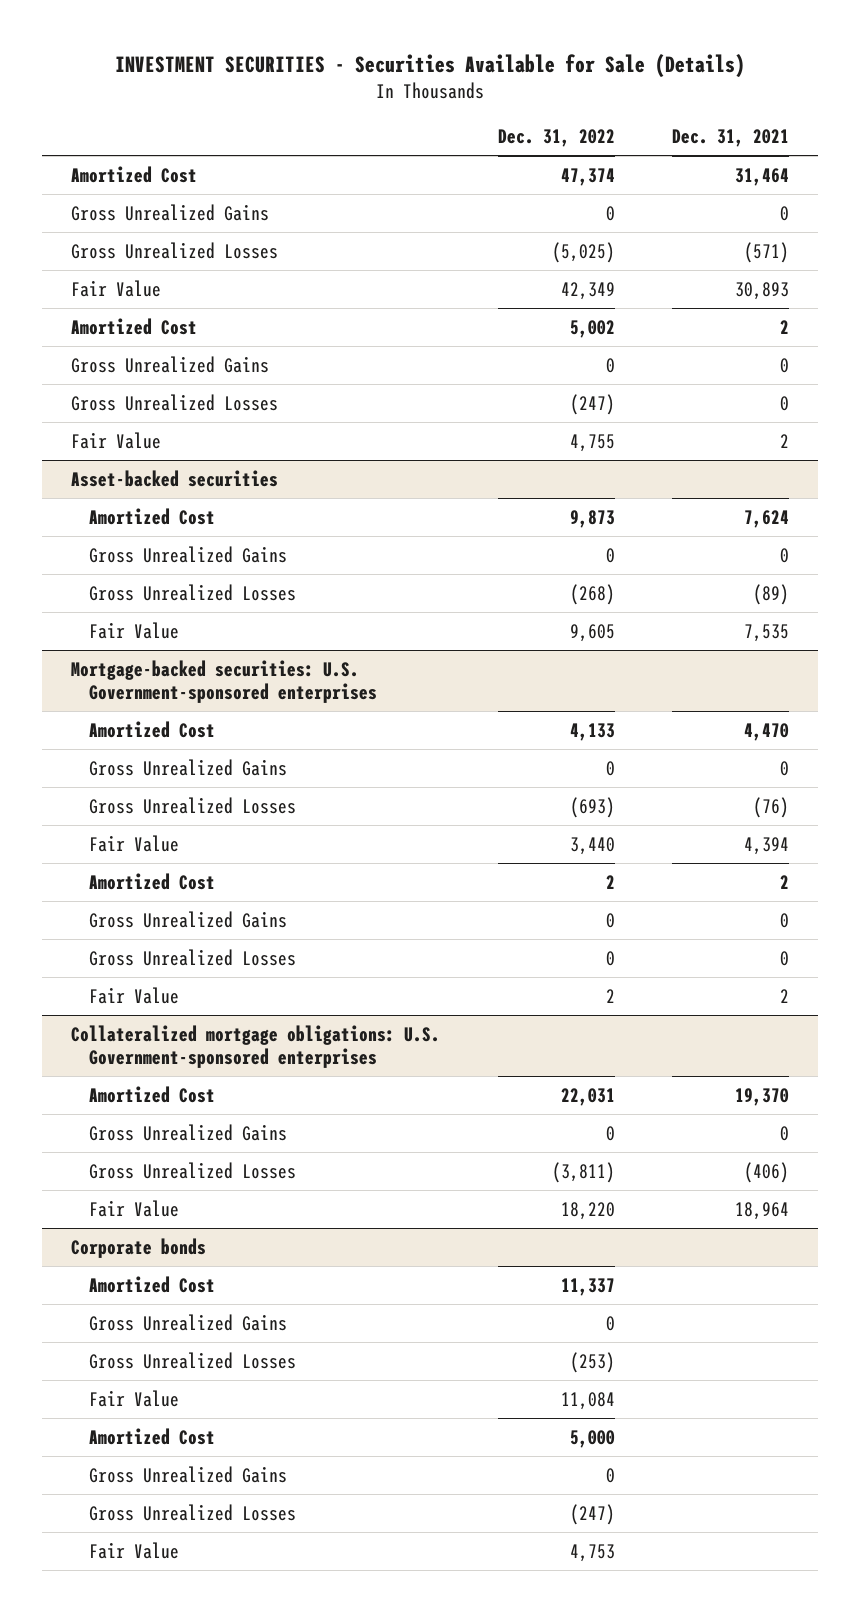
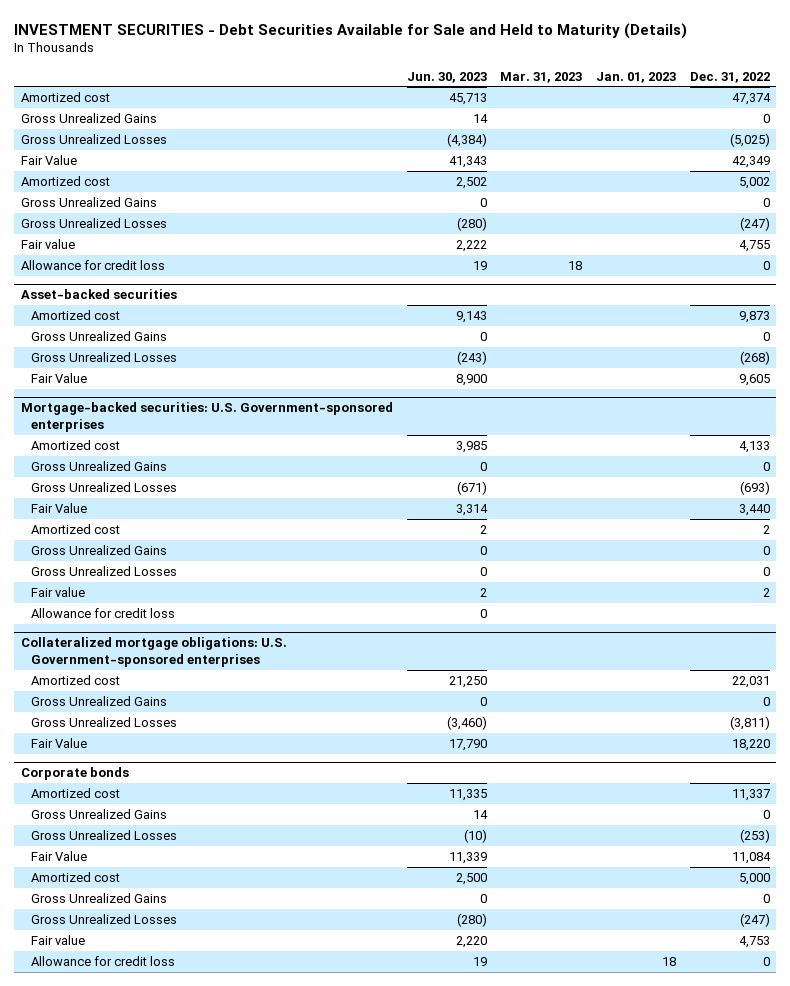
[115,54,746,79] INVESTMENT SECURITIES - Securities Available for Sale (Details) -> [14,22,688,39] INVESTMENT SECURITIES - Debt Securities Available for Sale and Held to Maturity (Details)
[671,129,789,148] Dec. 31, 2021 -> none
none -> [406,71,487,83] Jun. 30, 2023
none -> [500,71,583,83] Mar. 31, 2023
none -> [595,71,676,83] Jan. 01, 2023
[71,165,198,183] Amortized Cost -> [20,92,110,103] Amortized cost
[71,317,198,335] Amortized Cost -> [20,176,110,187] Amortized cost
[71,431,162,449] Fair Value -> [20,239,75,250] Fair value
none -> [20,260,165,271] Allowance for credit loss
[89,507,216,525] Amortized Cost -> [31,310,121,321] Amortized cost
[89,720,216,738] Amortized Cost -> [31,440,121,451] Amortized cost
[89,872,216,890] Amortized Cost -> [31,524,121,535] Amortized cost
[89,986,180,1004] Fair Value -> [31,587,86,598] Fair value
none -> [31,608,176,619] Allowance for credit loss
[89,1085,216,1103] Amortized Cost -> [31,675,121,686] Amortized cost
[89,1275,216,1293] Amortized Cost -> [31,788,121,799] Amortized cost
[89,1427,216,1445] Amortized Cost -> [31,872,121,883] Amortized cost
[89,1541,180,1559] Fair Value -> [31,935,86,946] Fair value
none -> [31,956,176,967] Allowance for credit loss

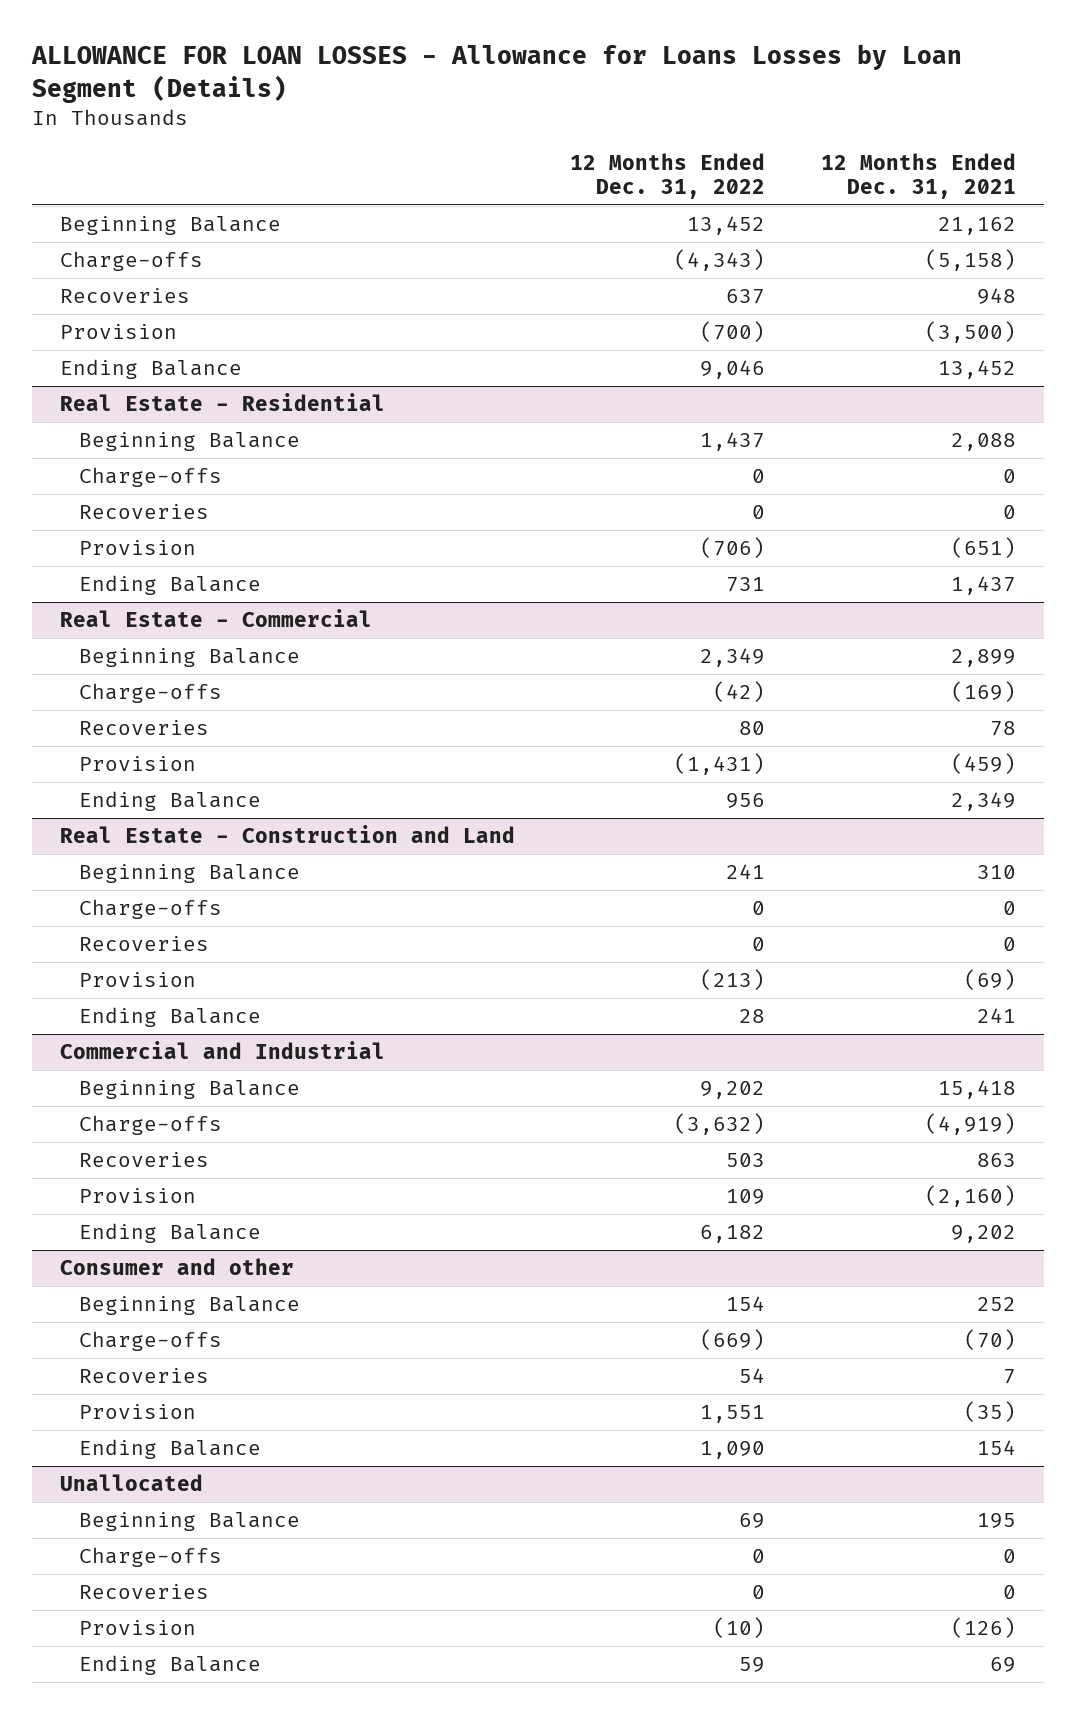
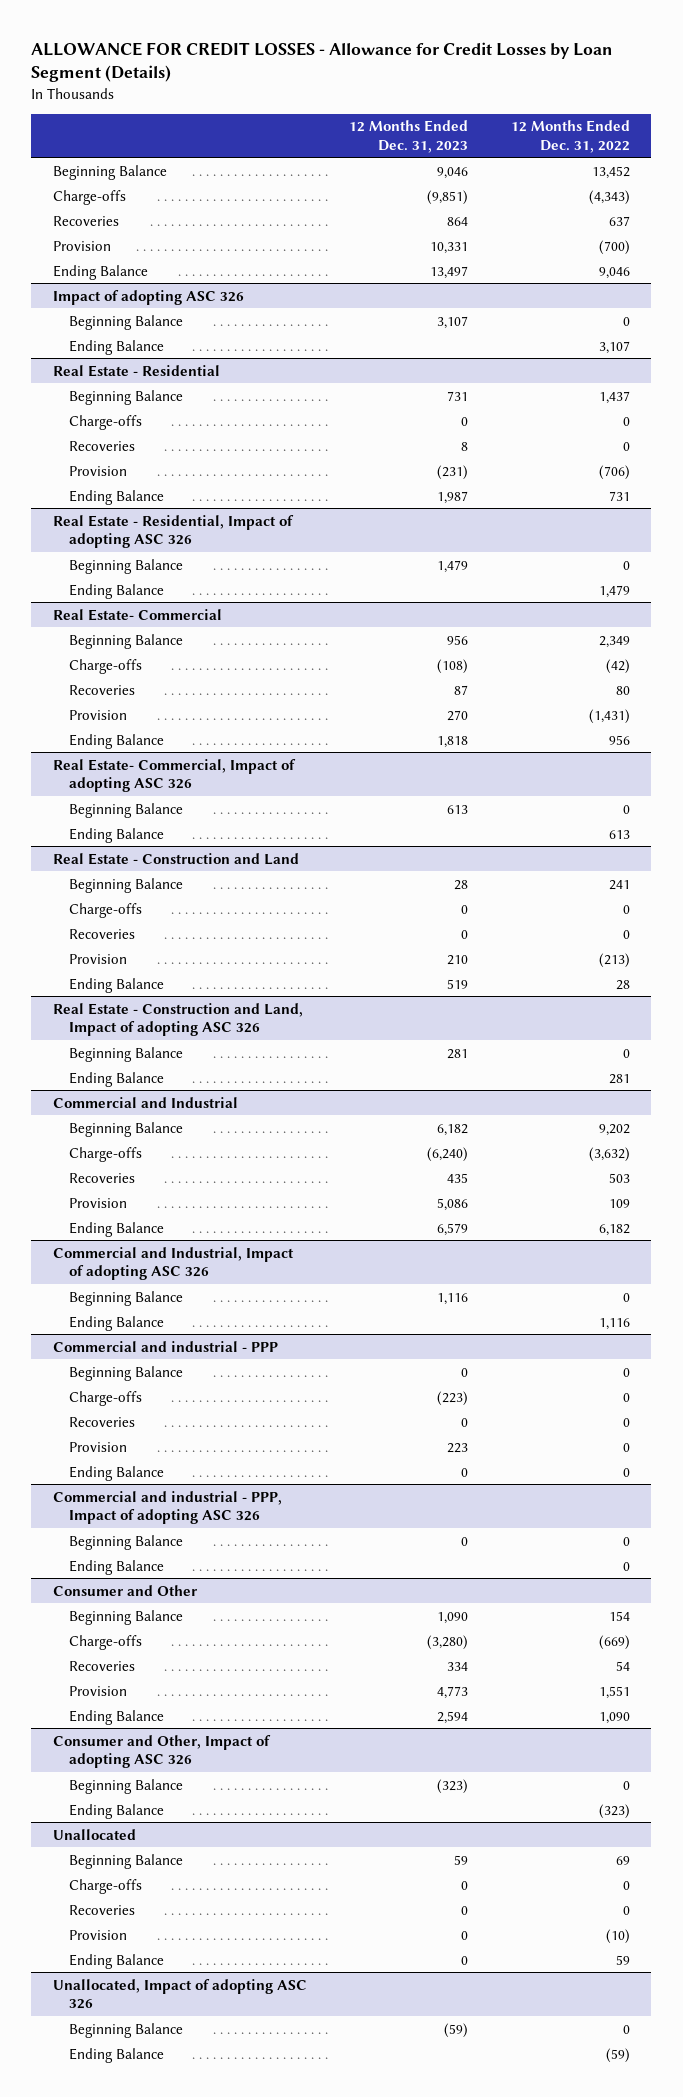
[31,44,963,103] ALLOWANCE FOR LOAN LOSSES - Allowance for Loans Losses by Loan Segment (Details) -> [31,41,614,83] ALLOWANCE FOR CREDIT LOSSES - Allowance for Credit Losses by Loan Segment (Details)
[820,153,1016,200] 12 Months Ended Dec. 31, 2021 -> none
none -> [349,120,469,153] 12 Months Ended Dec. 31, 2023
none -> [52,289,244,305] Impact of adopting ASC 326
none -> [68,314,183,330] Beginning Balance
none -> [68,339,164,355] Ending Balance
none -> [52,514,294,548] Real Estate - Residential, Impact of adopting ASC 326
none -> [68,558,183,574] Beginning Balance
none -> [68,583,164,599] Ending Balance
[59,609,372,628] Real Estate - Commercial -> [52,608,222,621] Real Estate- Commercial
none -> [52,758,296,792] Real Estate- Commercial, Impact of adopting ASC 326
none -> [68,802,183,818] Beginning Balance
none -> [68,827,164,843] Ending Balance
none -> [52,1002,303,1036] Real Estate - Construction and Land, Impact of adopting ASC 326
none -> [68,1046,183,1062] Beginning Balance
none -> [68,1071,164,1087] Ending Balance
none -> [52,1246,294,1280] Commercial and Industrial, Impact of adopting ASC 326
none -> [68,1290,183,1306] Beginning Balance
none -> [68,1315,164,1331] Ending Balance
none -> [52,1340,278,1352] Commercial and industrial - PPP
none -> [68,1365,183,1381] Beginning Balance
none -> [68,1390,142,1406] Charge-offs
none -> [68,1416,135,1427] Recoveries
none -> [68,1441,127,1452] Provision
none -> [68,1465,164,1481] Ending Balance
none -> [52,1490,282,1524] Commercial and industrial - PPP, Impact of adopting ASC 326
none -> [68,1534,183,1550] Beginning Balance
none -> [68,1559,164,1575] Ending Balance
[59,1258,294,1276] Consumer and other -> [52,1584,197,1596] Consumer and Other
none -> [52,1734,271,1768] Consumer and Other, Impact of adopting ASC 326
none -> [68,1778,183,1794] Beginning Balance
none -> [68,1803,164,1819] Ending Balance
none -> [52,1978,307,2009] Unallocated, Impact of adopting ASC 326
none -> [68,2022,183,2038] Beginning Balance
none -> [68,2047,164,2063] Ending Balance

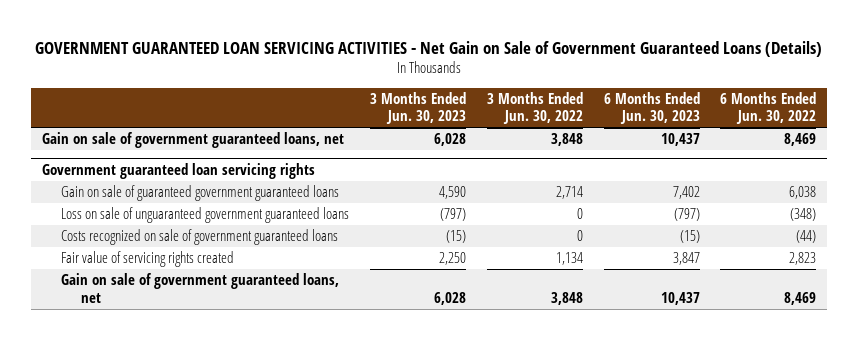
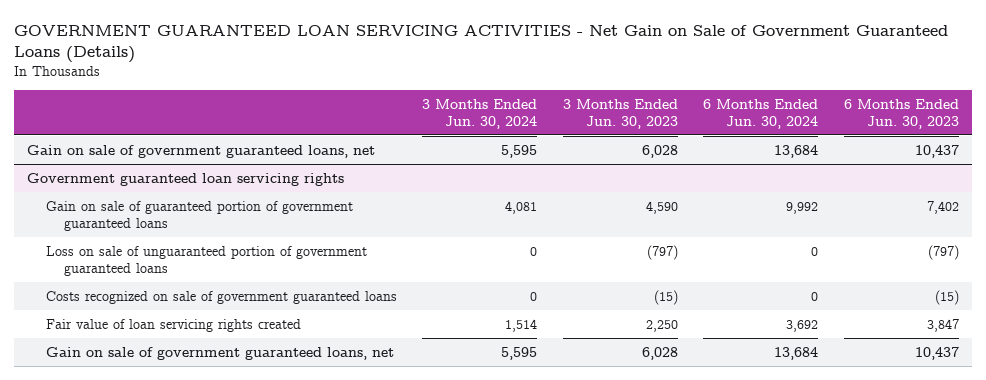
[486,92,583,125] 3 Months Ended Jun. 30, 2022 -> none
[720,92,817,125] 6 Months Ended Jun. 30, 2022 -> none
none -> [422,98,538,129] 3 Months Ended Jun. 30, 2024
none -> [703,98,819,129] 6 Months Ended Jun. 30, 2024
[61,185,340,202] Gain on sale of guaranteed government guaranteed loans -> [45,200,353,231] Gain on sale of guaranteed portion of government guaranteed loans
[61,207,350,224] Loss on sale of unguaranteed government guaranteed loans -> [45,245,367,276] Loss on sale of unguaranteed portion of government guaranteed loans
[61,251,235,268] Fair value of servicing rights created -> [45,318,301,332] Fair value of loan servicing rights created

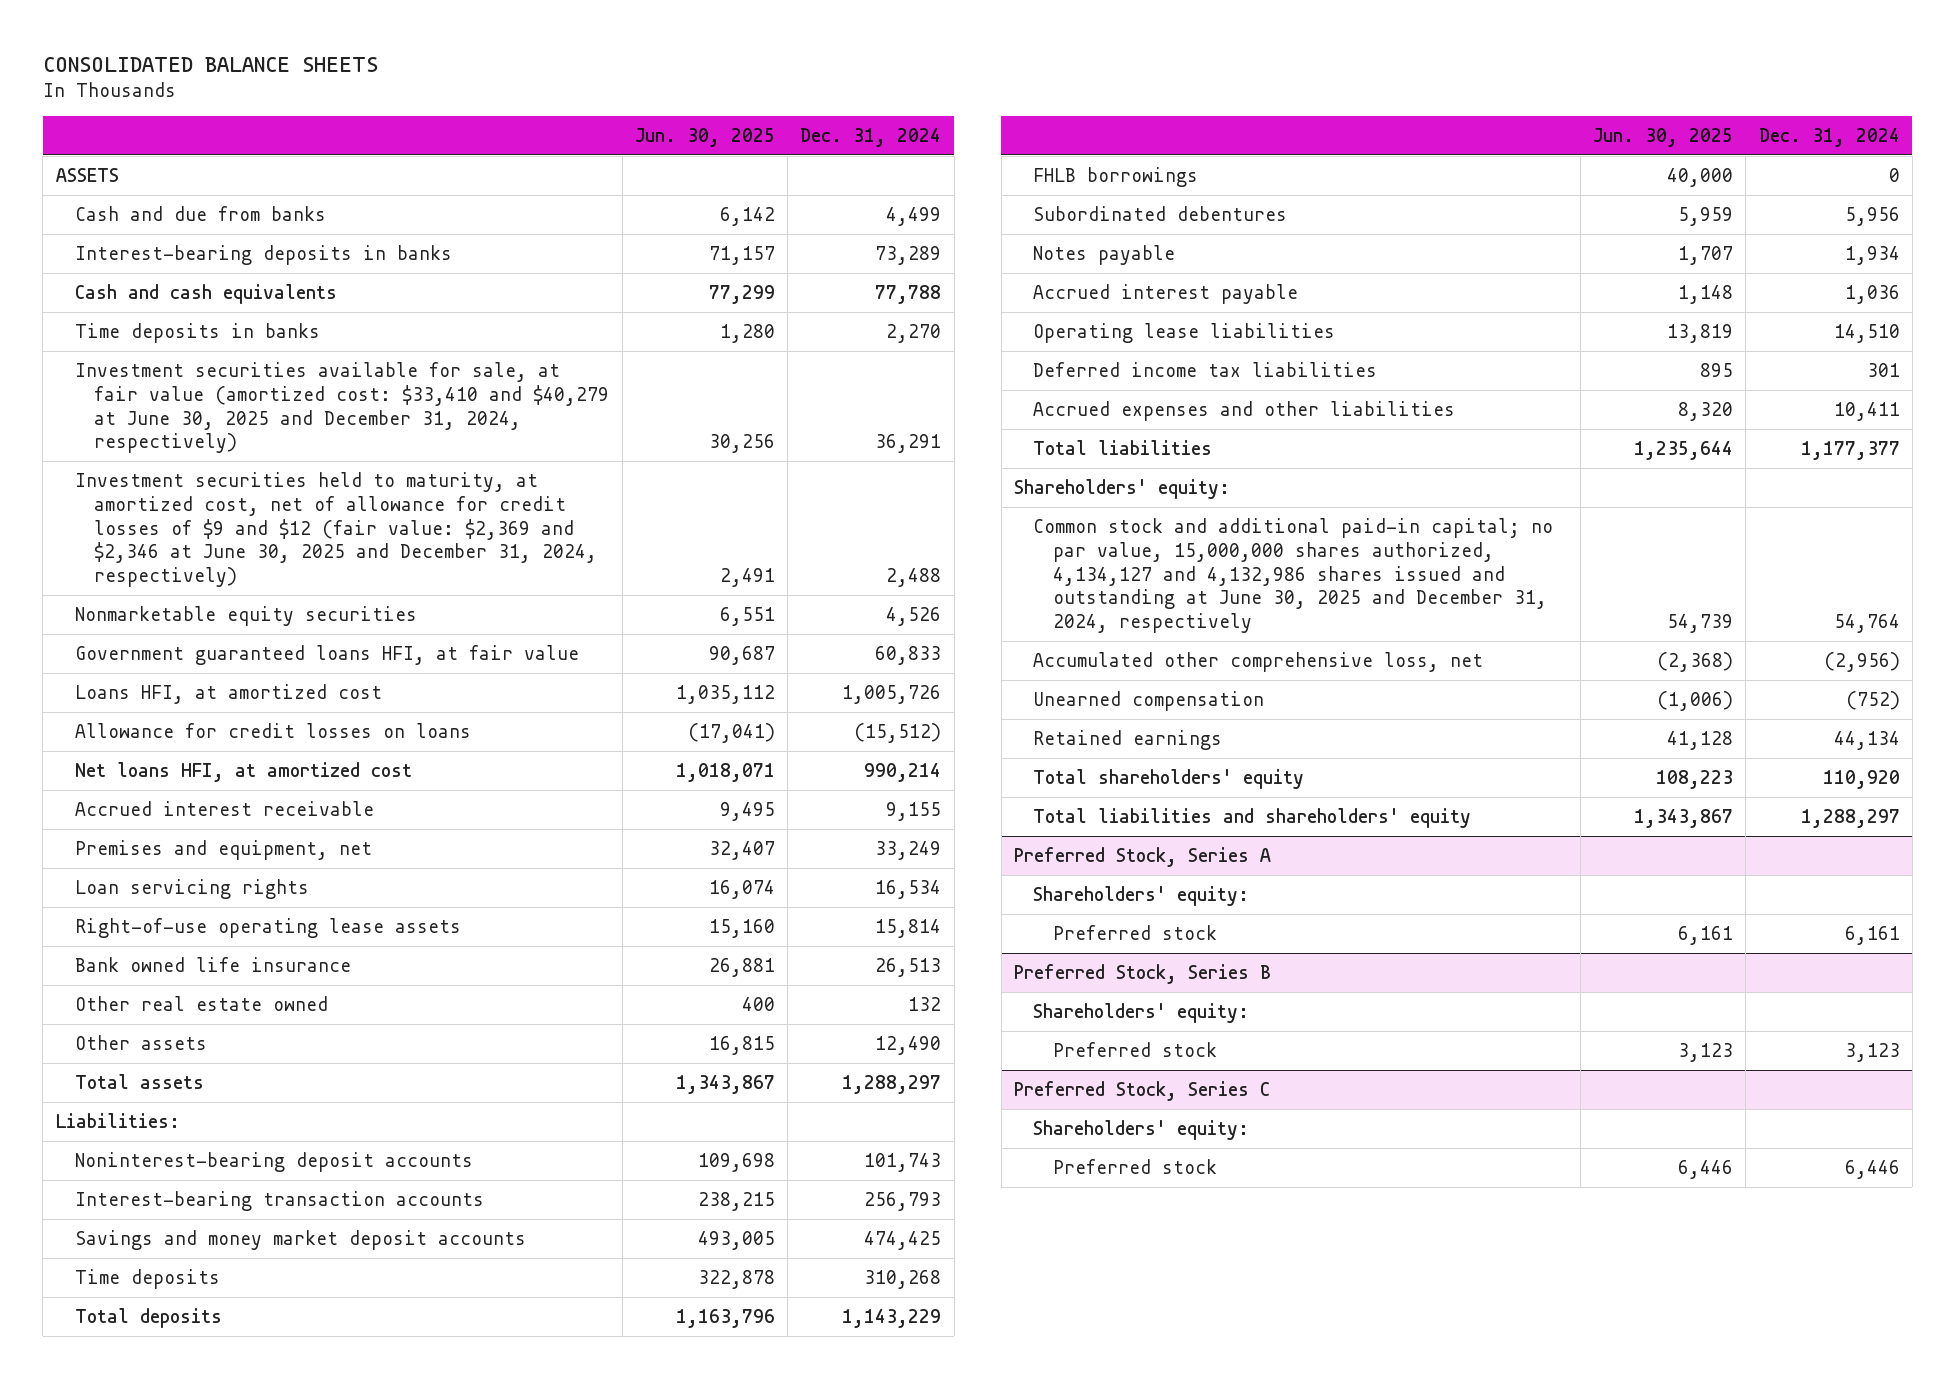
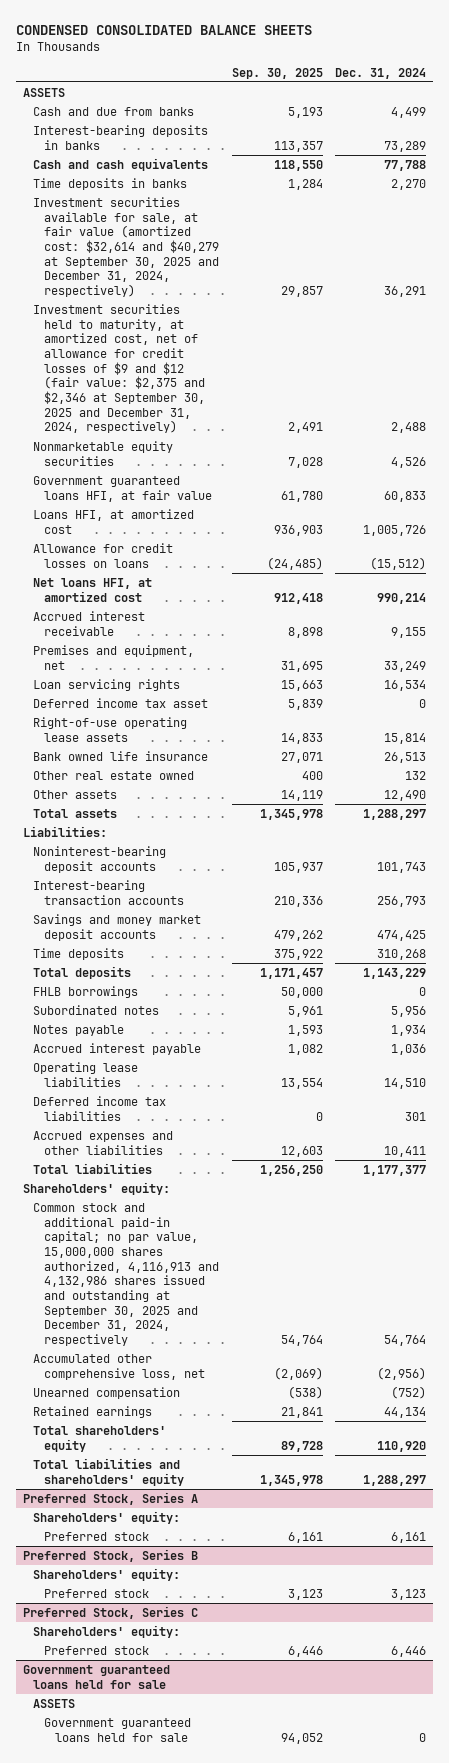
[42,56,378,72] CONSOLIDATED BALANCE SHEETS -> [16,24,313,35] CONDENSED CONSOLIDATED BALANCE SHEETS
[634,127,775,147] Jun. 30, 2025 -> none
none -> [231,67,323,79] Sep. 30, 2025
[74,361,610,454] Investment securities available for sale, at fair value (amortized cost: $33,410 and $40,279 at June 30, 2025 and December 31, 2024, respectively) -> [33,196,220,298] Investment securities available for sale, at fair value (amortized cost: $32,614 and $40,279 at September 30, 2025 and December 31, 2024, respectively)
[74,471,598,588] Investment securities held to maturity, at amortized cost, net of allowance for credit losses of $9 and $12 (fair value: $2,369 and $2,346 at June 30, 2025 and December 31, 2024, respectively) -> [33,303,206,434] Investment securities held to maturity, at amortized cost, net of allowance for credit losses of $9 and $12 (fair value: $2,375 and $2,346 at September 30, 2025 and December 31, 2024, respectively)
none -> [33,697,209,708] Deferred income tax asset
[1033,205,1288,221] Subordinated debentures -> [33,1004,160,1015] Subordinated notes
[1033,517,1554,634] Common stock and additional paid-in capital; no par value, 15,000,000 shares authorized, 4,134,127 and 4,132,986 shares issued and outstanding at June 30, 2025 and December 31, 2024, respectively -> [33,1202,220,1347] Common stock and additional paid-in capital; no par value, 15,000,000 shares authorized, 4,116,913 and 4,132,986 shares issued and outstanding at September 30, 2025 and December 31, 2024, respectively
none -> [22,1664,170,1689] Government guaranteed loans held for sale
none -> [33,1698,76,1708] ASSETS
none -> [44,1717,192,1742] Government guaranteed loans held for sale

